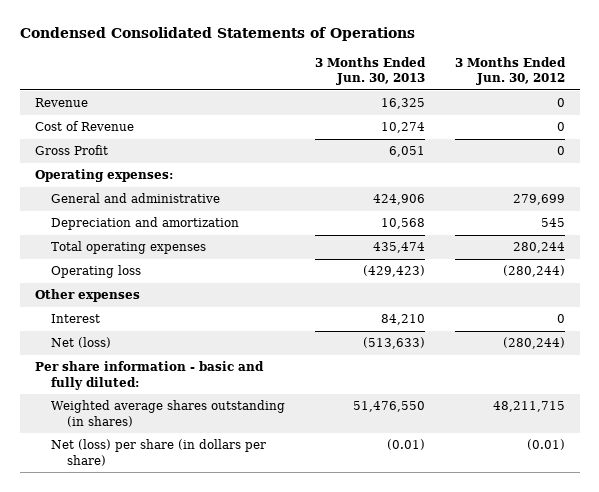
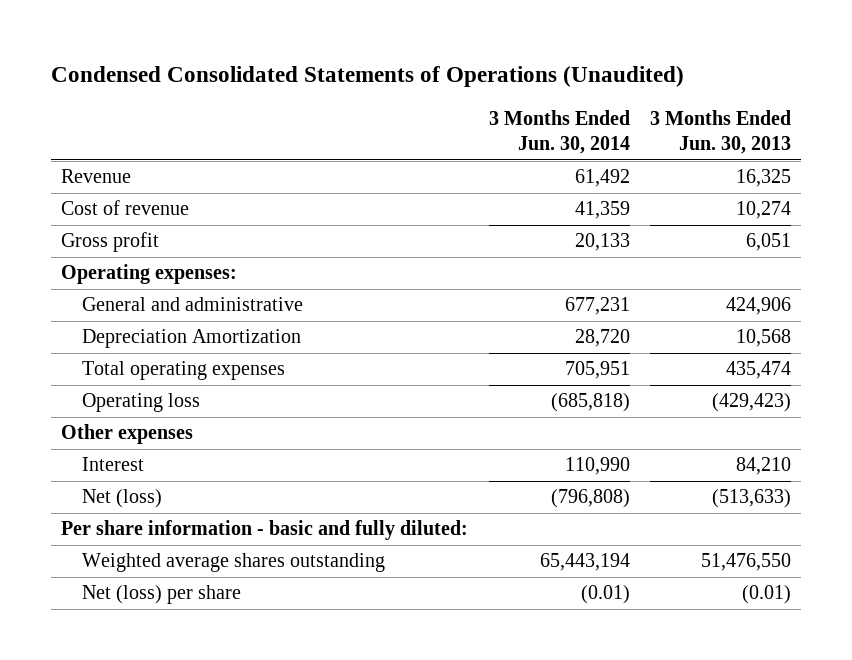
[19,27,415,42] Condensed Consolidated Statements of Operations -> [51,66,685,88] Condensed Consolidated Statements of Operations (Unaudited)
[454,56,566,86] 3 Months Ended Jun. 30, 2012 -> none
none -> [488,109,630,155] 3 Months Ended Jun. 30, 2014
[34,121,134,132] Cost of Revenue -> [61,200,190,216] Cost of revenue
[34,145,108,156] Gross Profit -> [61,232,160,253] Gross profit
[50,217,239,231] Depreciation and amortization -> [81,329,301,349] Depreciation Amortization
[50,400,285,427] Weighted average shares outstanding (in shares) -> [81,553,385,573] Weighted average shares outstanding
[50,439,266,466] Net (loss) per share (in dollars per share) -> [81,585,241,605] Net (loss) per share

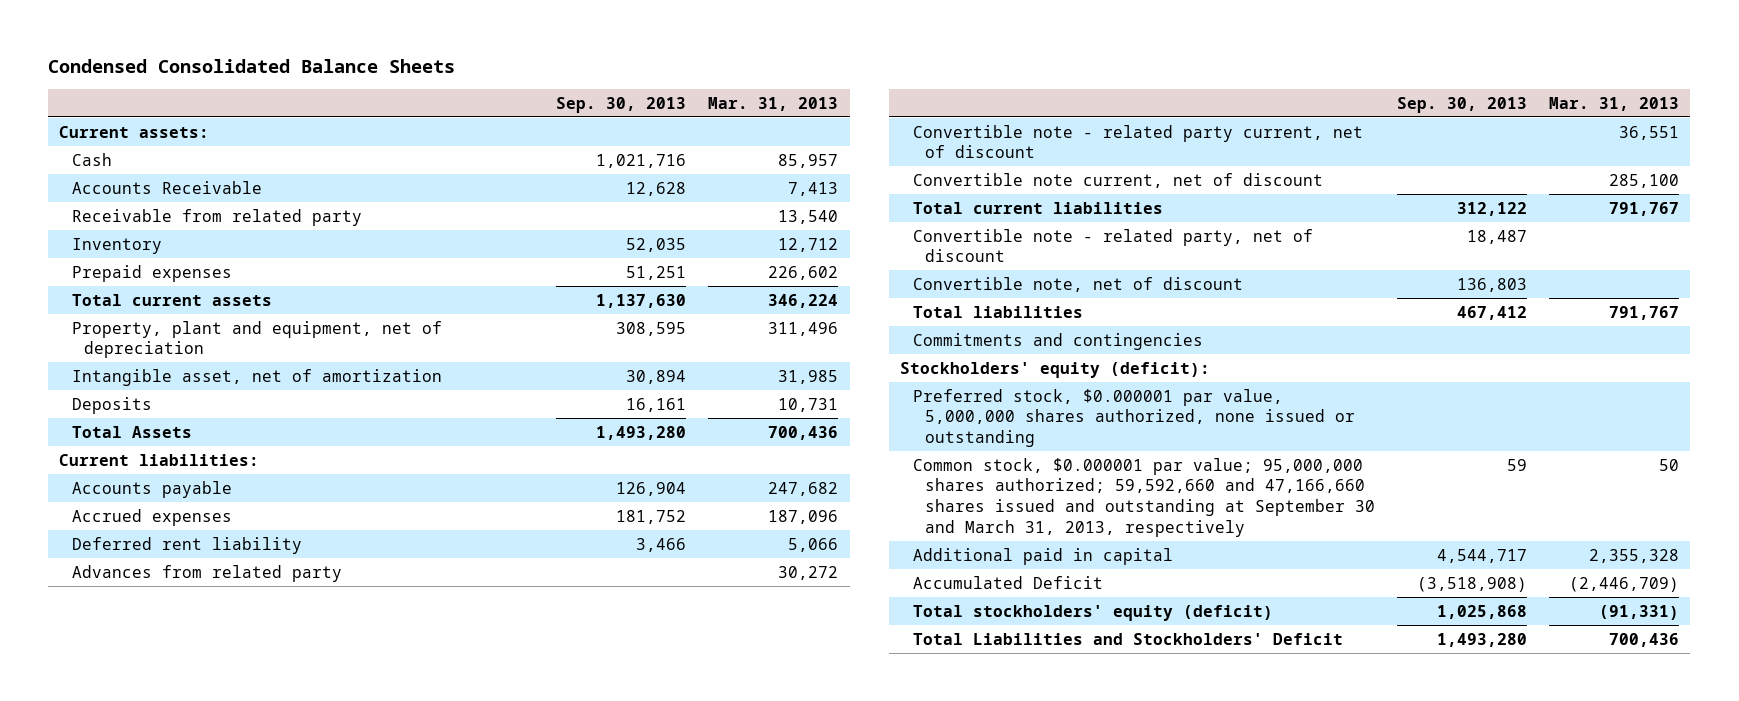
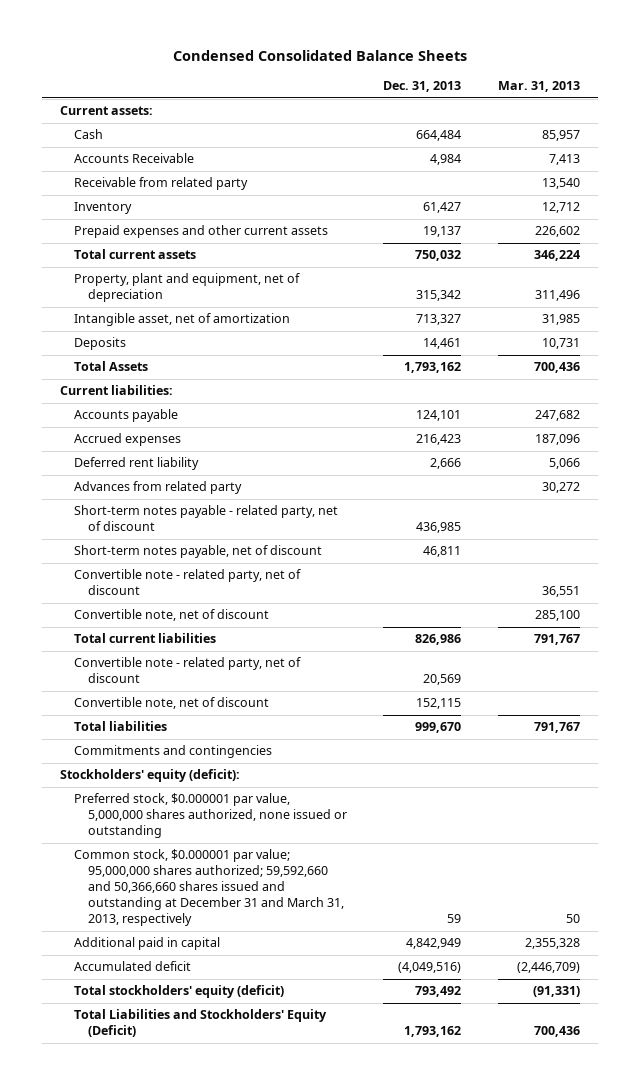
[556,96,687,113] Sep. 30, 2013 -> none
none -> [383,81,462,93] Dec. 31, 2013
[71,264,232,282] Prepaid expenses -> [73,225,328,239] Prepaid expenses and other current assets
none -> [73,505,338,532] Short-term notes payable - related party, net of discount
none -> [73,545,322,559] Short-term notes payable, net of discount
[912,124,1363,159] Convertible note - related party current, net of discount -> [73,569,301,596] Convertible note - related party, net of discount
[912,172,1323,188] Convertible note current, net of discount -> [73,609,269,622] Convertible note, net of discount
[912,457,1375,537] Common stock, $0.000001 par value; 95,000,000 shares authorized; 59,592,660 and 47,166,660 shares issued and outstanding at September 30 and March 31, 2013, respectively -> [73,849,344,927] Common stock, $0.000001 par value; 95,000,000 shares authorized; 59,592,660 and 50,366,660 shares issued and outstanding at December 31 and March 31, 2013, respectively
[912,575,1103,589] Accumulated Deficit -> [73,961,191,972] Accumulated deficit
[912,632,1343,645] Total Liabilities and Stockholders' Deficit -> [73,1009,327,1038] Total Liabilities and Stockholders' Equity (Deficit)

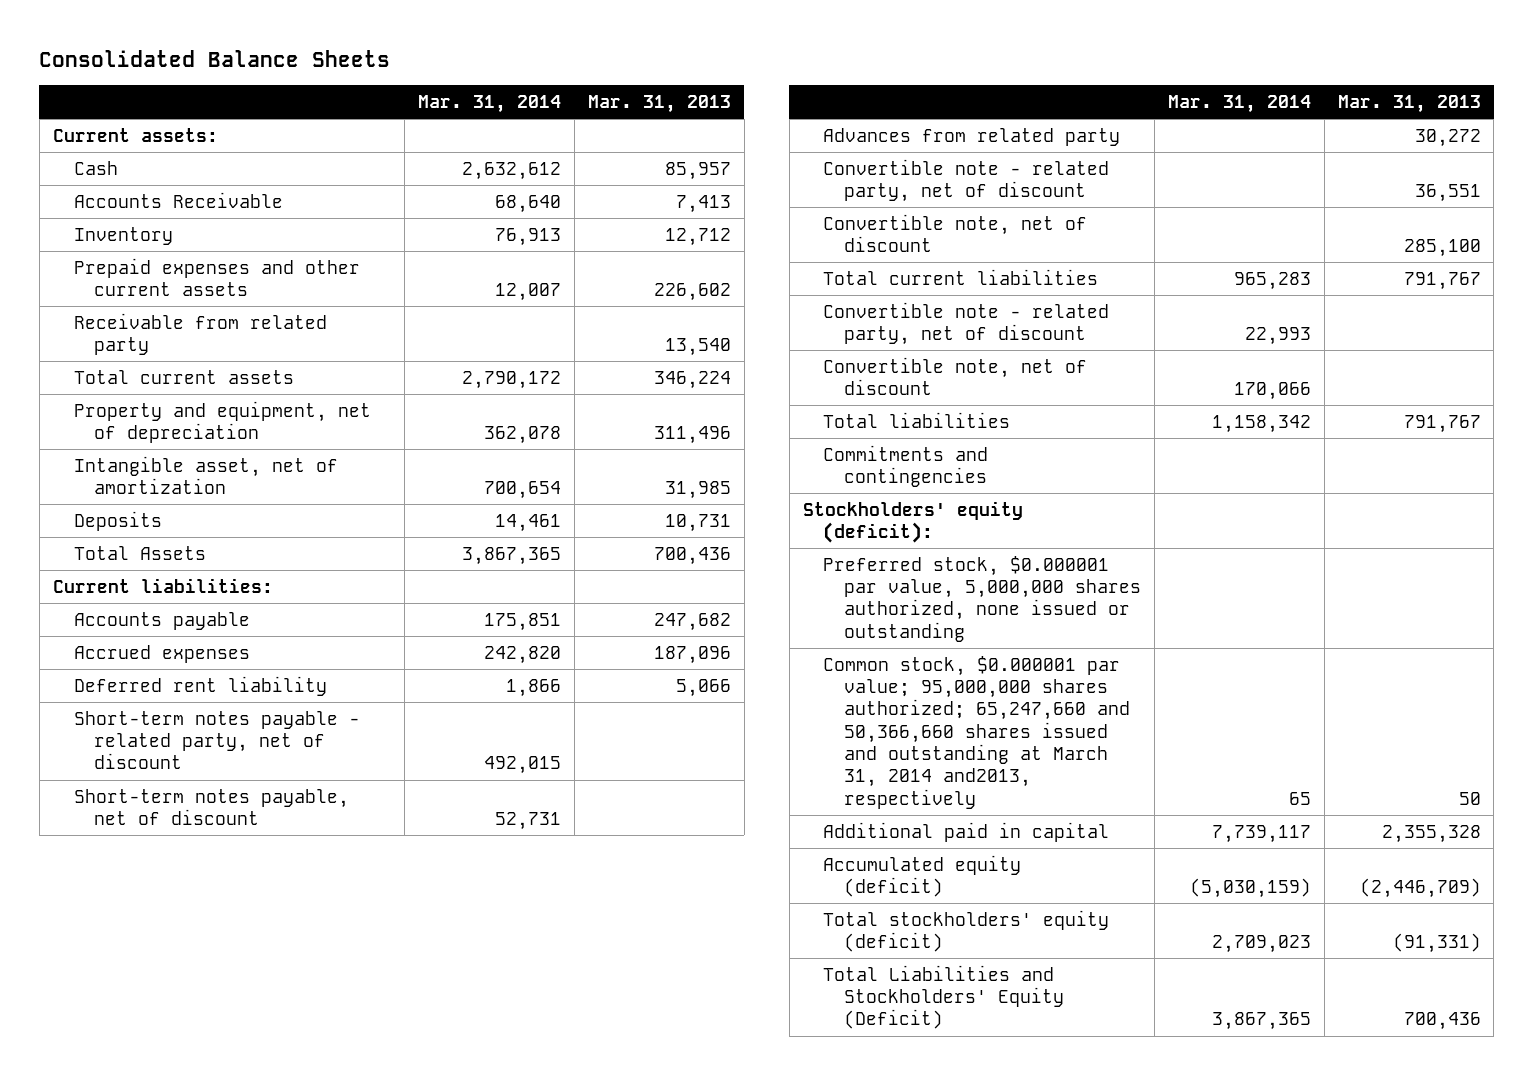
[172,50,467,62] Condensed Consolidated Balance Sheets -> [39,50,391,68] Consolidated Balance Sheets
[383,81,462,93] Dec. 31, 2013 -> none
none -> [418,95,562,114] Mar. 31, 2014
[73,177,248,191] Receivable from related party -> [73,312,327,356] Receivable from related party
[73,273,300,303] Property, plant and equipment, net of depreciation -> [73,400,371,444] Property and equipment, net of depreciation
[73,481,242,495] Advances from related party -> [823,127,1121,146] Advances from related party
[73,849,344,927] Common stock, $0.000001 par value; 95,000,000 shares authorized; 59,592,660 and 50,366,660 shares issued and outstanding at December 31 and March 31, 2013, respectively -> [823,655,1131,809] Common stock, $0.000001 par value; 95,000,000 shares authorized; 65,247,660 and 50,366,660 shares issued and outstanding at March 31, 2014 and2013, respectively
[73,961,191,972] Accumulated deficit -> [823,854,1022,898] Accumulated equity (deficit)

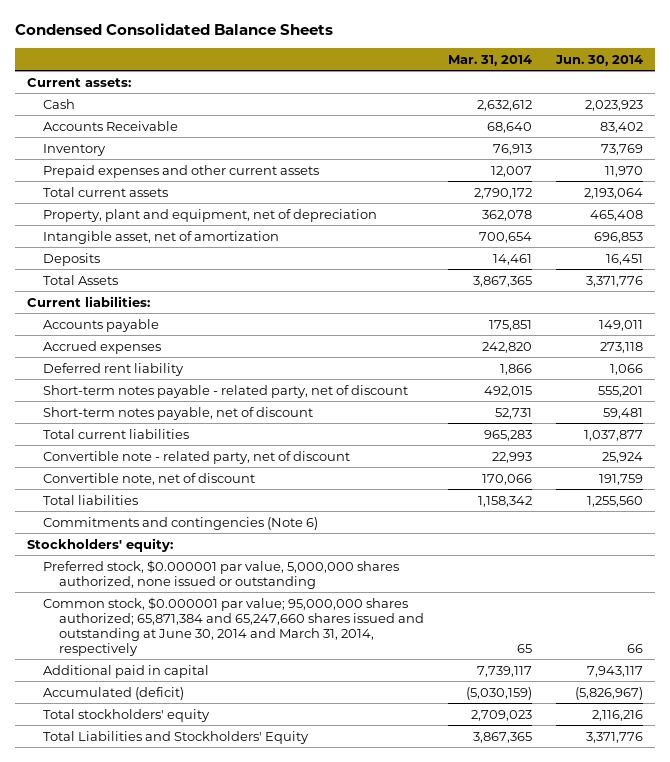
[39,50,391,68] Consolidated Balance Sheets -> [14,22,333,35] Condensed Consolidated Balance Sheets
[587,95,731,114] Mar. 31, 2013 -> none
none -> [555,54,644,66] Jun. 30, 2014
[73,312,327,356] Receivable from related party -> none
[73,400,371,444] Property and equipment, net of depreciation -> [43,208,378,222] Property, plant and equipment, net of depreciation
[823,127,1121,146] Advances from related party -> none
[823,158,1110,203] Convertible note - related party, net of discount -> none
[823,213,1088,253] Convertible note, net of discount -> none
[823,444,989,488] Commitments and contingencies -> [43,516,319,530] Commitments and contingencies (Note 6)
[802,500,1023,544] Stockholders' equity (deficit): -> [26,537,173,552] Stockholders' equity:
[823,655,1131,809] Common stock, $0.000001 par value; 95,000,000 shares authorized; 65,247,660 and 50,366,660 shares issued and outstanding at March 31, 2014 and2013, respectively -> [43,596,425,656] Common stock, $0.000001 par value; 95,000,000 shares authorized; 65,871,384 and 65,247,660 shares issued and outstanding at June 30, 2014 and March 31, 2014, respectively
[823,854,1022,898] Accumulated equity (deficit) -> [43,686,185,700] Accumulated (deficit)
[823,909,1110,953] Total stockholders' equity (deficit) -> [43,708,211,722] Total stockholders' equity
[823,964,1065,1030] Total Liabilities and Stockholders' Equity (Deficit) -> [43,730,310,744] Total Liabilities and Stockholders' Equity

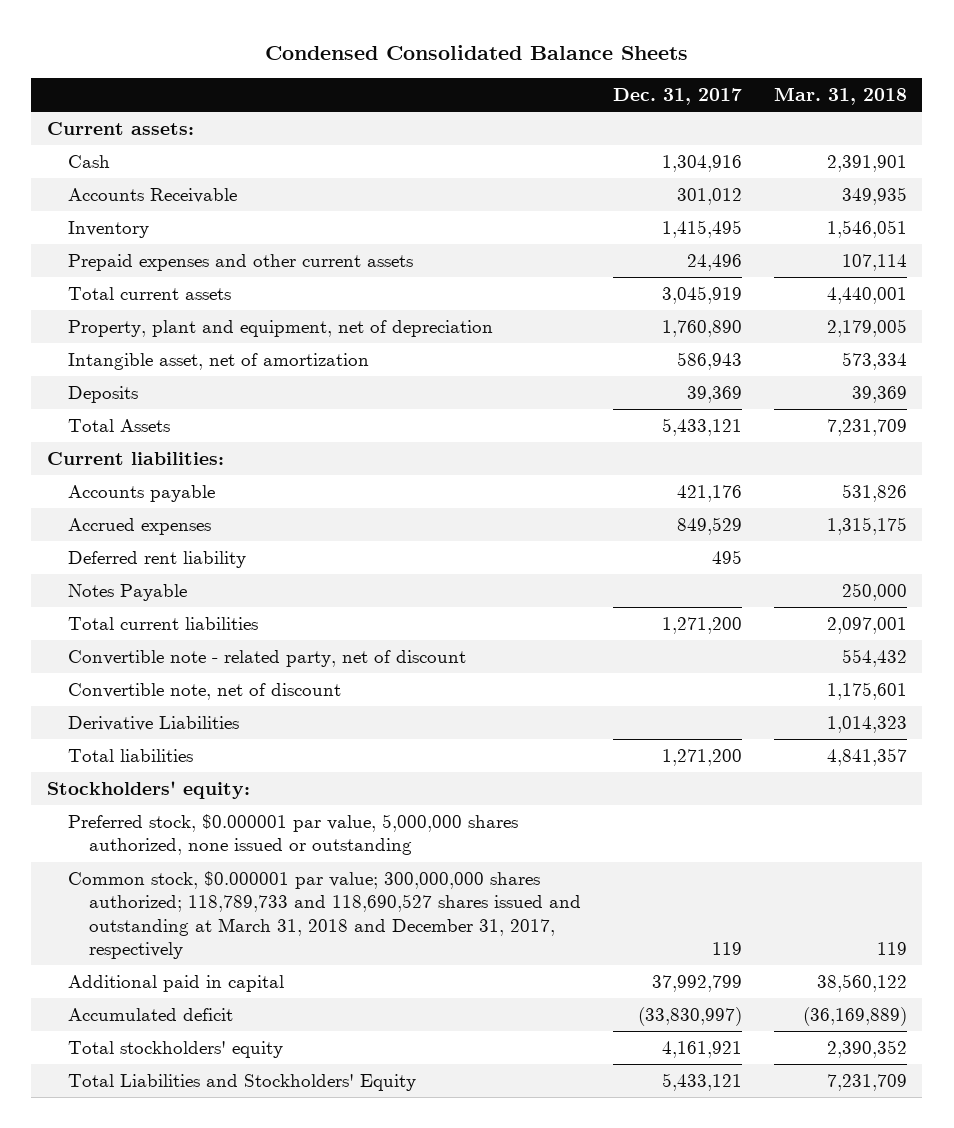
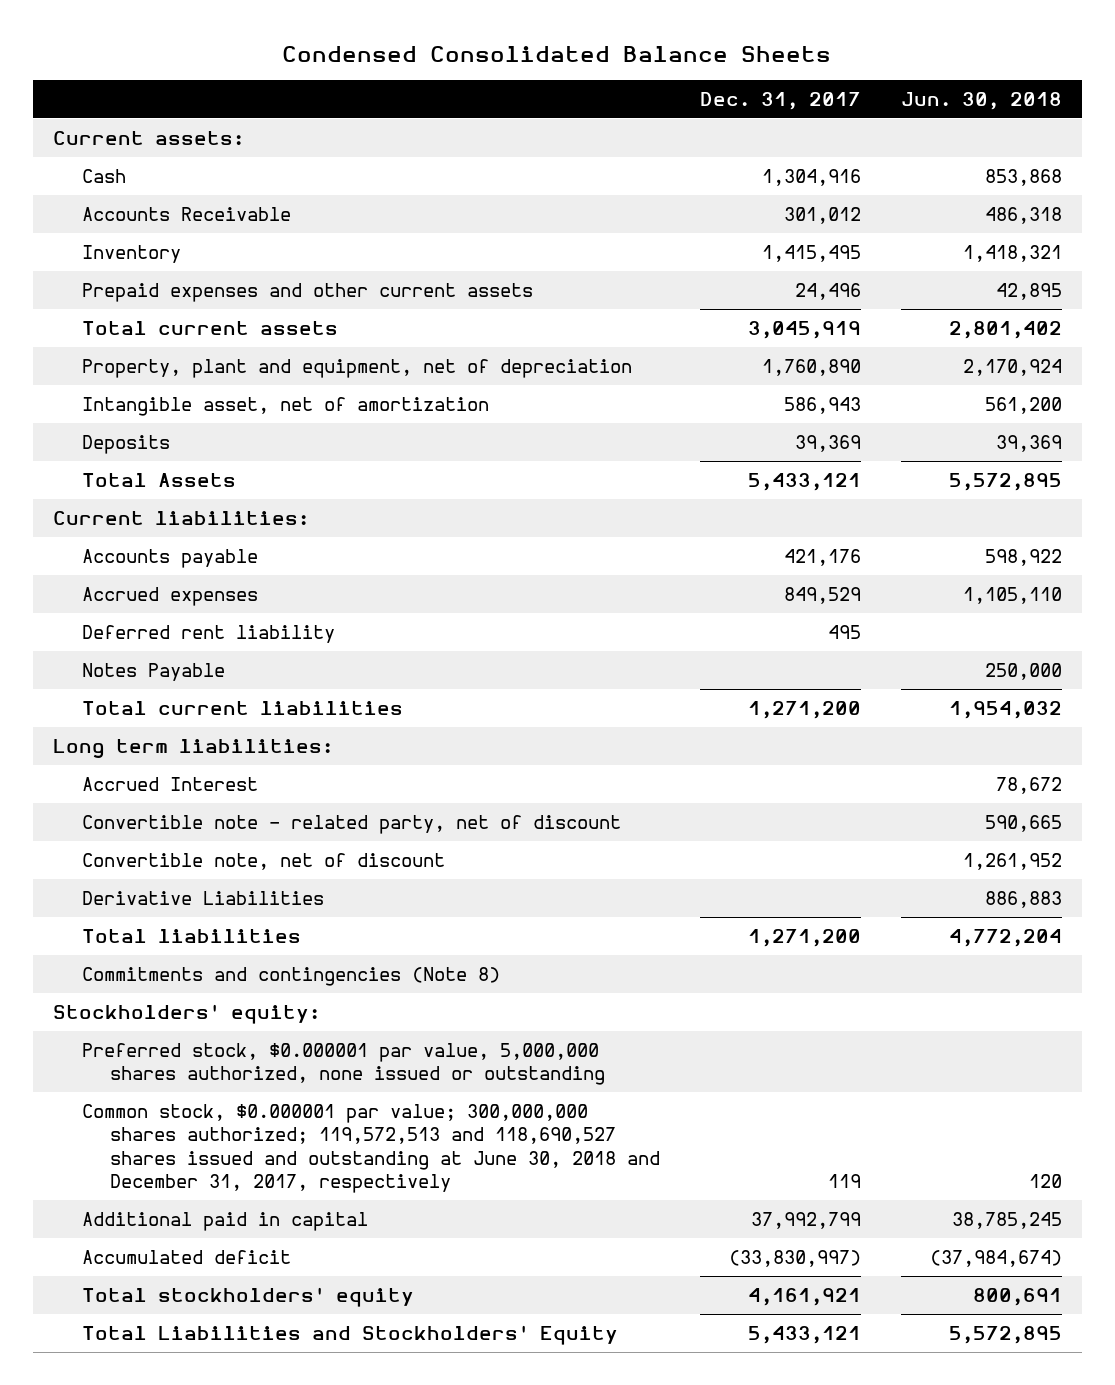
[773,86,907,105] Mar. 31, 2018 -> none
none -> [901,92,1063,111] Jun. 30, 2018
none -> [52,738,333,758] Long term liabilities:
none -> [81,776,258,791] Accrued Interest
none -> [81,966,500,986] Commitments and contingencies (Note 8)
[68,871,582,959] Common stock, $0.000001 par value; 300,000,000 shares authorized; 118,789,733 and 118,690,527 shares issued and outstanding at March 31, 2018 and December 31, 2017, respectively -> [81,1103,661,1194] Common stock, $0.000001 par value; 300,000,000 shares authorized; 119,572,513 and 118,690,527 shares issued and outstanding at June 30, 2018 and December 31, 2017, respectively

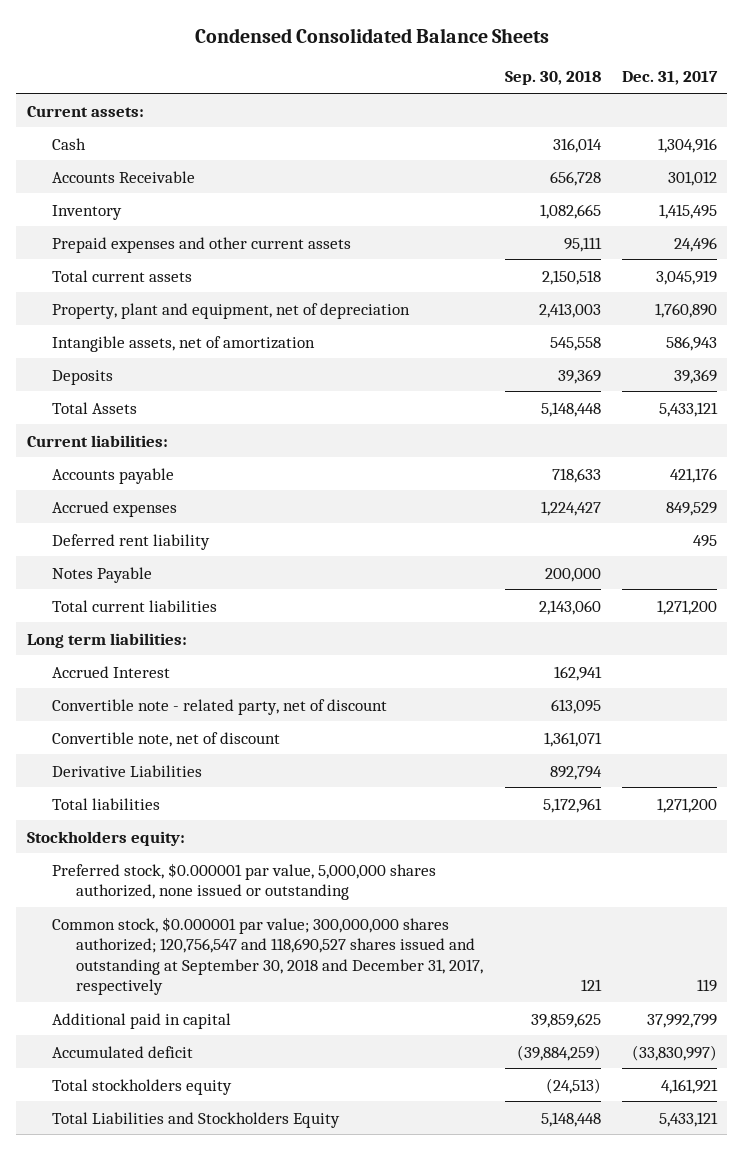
[901,92,1063,111] Jun. 30, 2018 -> none
none -> [504,71,601,86] Sep. 30, 2018
[81,396,489,416] Intangible asset, net of amortization -> [51,335,315,352] Intangible assets, net of amortization
[81,966,500,986] Commitments and contingencies (Note 8) -> none
[52,1003,320,1024] Stockholders' equity: -> [26,830,185,846] Stockholders equity:
[81,1103,661,1194] Common stock, $0.000001 par value; 300,000,000 shares authorized; 119,572,513 and 118,690,527 shares issued and outstanding at June 30, 2018 and December 31, 2017, respectively -> [51,916,484,996] Common stock, $0.000001 par value; 300,000,000 shares authorized; 120,756,547 and 118,690,527 shares issued and outstanding at September 30, 2018 and December 31, 2017, respectively
[81,1286,414,1307] Total stockholders' equity -> [51,1078,232,1095] Total stockholders equity
[81,1324,618,1345] Total Liabilities and Stockholders' Equity -> [51,1111,340,1128] Total Liabilities and Stockholders Equity

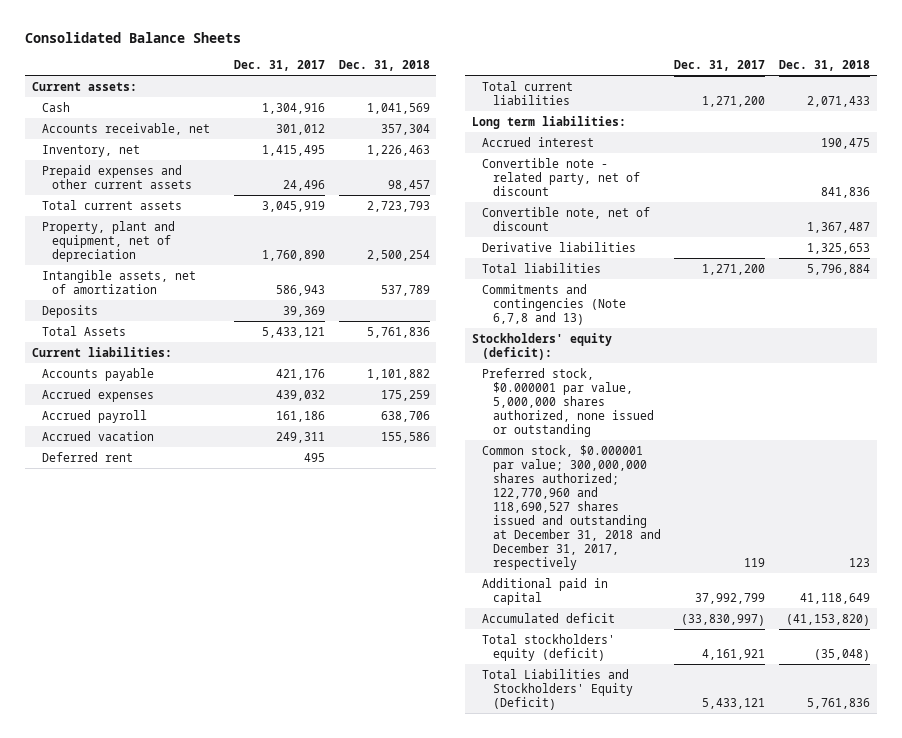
[194,27,549,43] Condensed Consolidated Balance Sheets -> [24,31,241,43] Consolidated Balance Sheets
[504,71,601,86] Sep. 30, 2018 -> none
none -> [338,59,430,71] Dec. 31, 2018
[51,170,195,183] Accounts Receivable -> [41,122,210,135] Accounts receivable, net
[51,204,122,220] Inventory -> [41,144,140,157] Inventory, net
[51,566,152,583] Notes Payable -> none
[665,501,717,516] 849,529 -> [275,389,325,401] 439,032
none -> [41,409,147,423] Accrued payroll
none -> [41,430,154,441] Accrued vacation
[51,533,210,550] Deferred rent liability -> [41,451,133,462] Deferred rent
[51,665,170,678] Accrued Interest -> [482,136,595,147] Accrued interest
[51,764,202,777] Derivative Liabilities -> [482,241,637,252] Derivative liabilities
none -> [482,283,626,325] Commitments and contingencies (Note 6,7,8 and 13)
[26,830,185,846] Stockholders equity: -> [472,332,613,360] Stockholders' equity (deficit):
[51,916,484,996] Common stock, $0.000001 par value; 300,000,000 shares authorized; 120,756,547 and 118,690,527 shares issued and outstanding at September 30, 2018 and December 31, 2017, respectively -> [482,444,661,570] Common stock, $0.000001 par value; 300,000,000 shares authorized; 122,770,960 and 118,690,527 shares issued and outstanding at December 31, 2018 and December 31, 2017, respectively
[51,1078,232,1095] Total stockholders equity -> [482,633,616,661] Total stockholders' equity (deficit)
[51,1111,340,1128] Total Liabilities and Stockholders Equity -> [482,668,633,710] Total Liabilities and Stockholders' Equity (Deficit)

